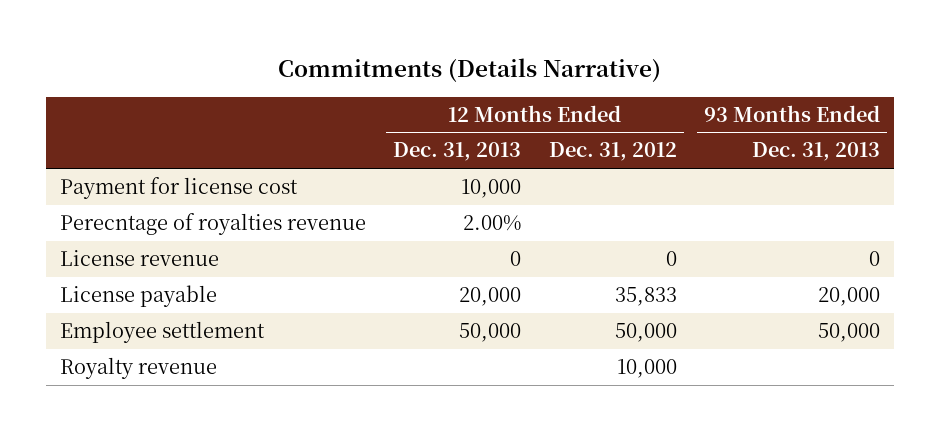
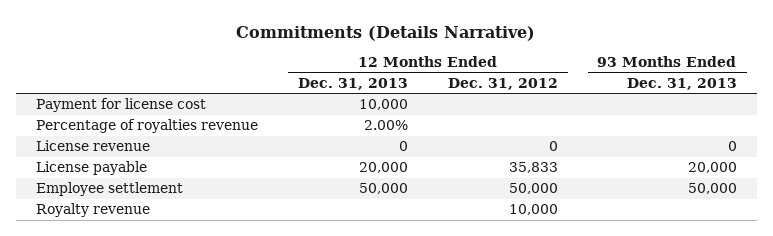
[59,213,366,236] Perecntage of royalties revenue -> [35,119,258,134] Percentage of royalties revenue

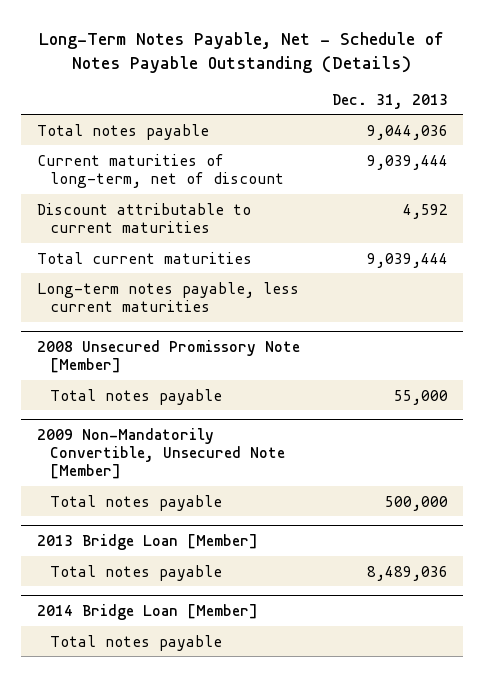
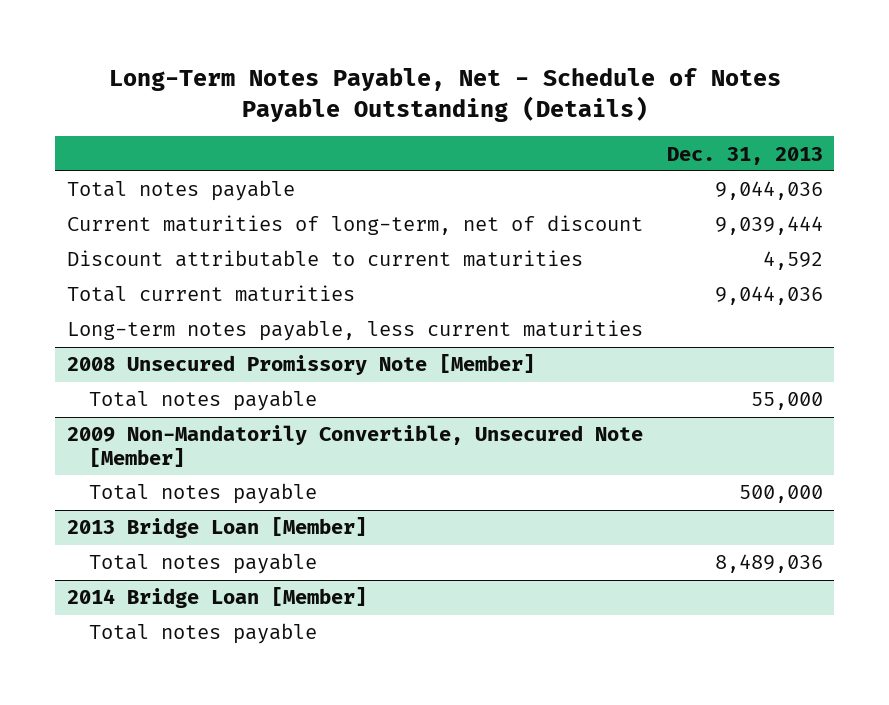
[366,252,448,268] 9,039,444 -> [714,286,823,306] 9,044,036

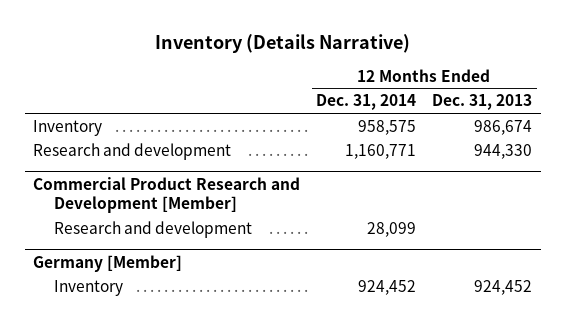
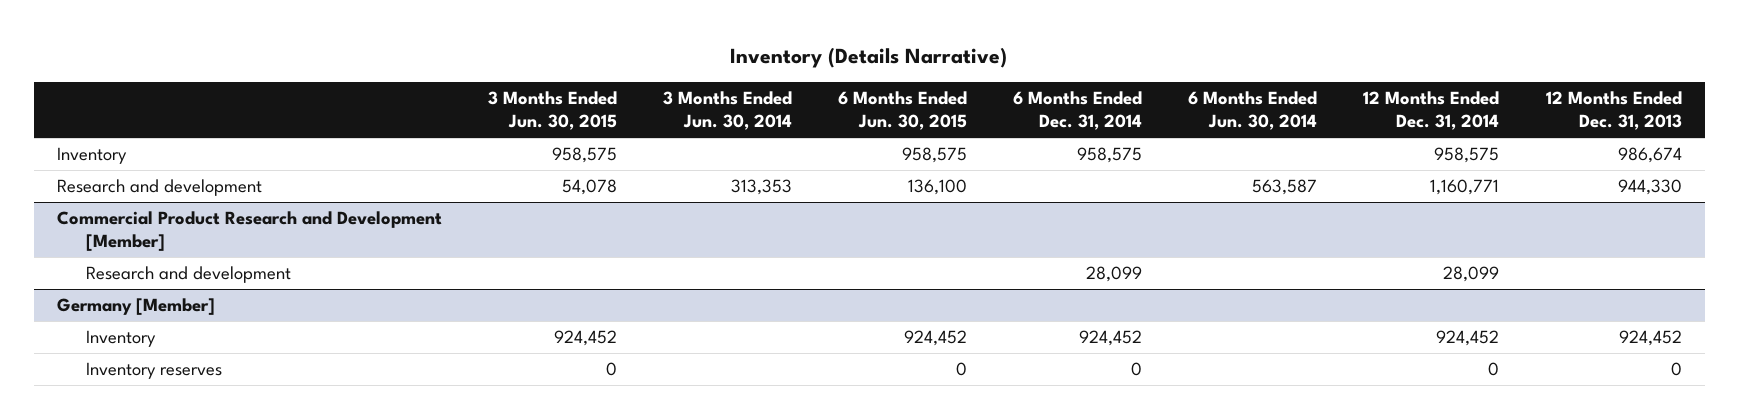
none -> [488,91,618,131] 3 Months Ended Jun. 30, 2015
none -> [663,91,793,131] 3 Months Ended Jun. 30, 2014
none -> [838,91,968,131] 6 Months Ended Jun. 30, 2015
none -> [1013,91,1143,131] 6 Months Ended Dec. 31, 2014
none -> [1188,91,1318,131] 6 Months Ended Jun. 30, 2014
none -> [85,362,222,380] Inventory reserves

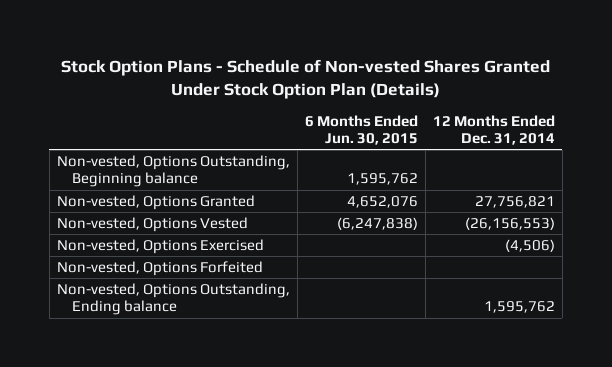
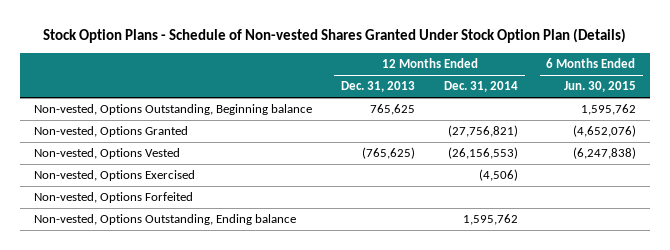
none -> [341,81,416,93] Dec. 31, 2013
[346,195,418,208] 4,652,076 -> [572,125,636,138] (4,652,076)
[474,195,555,208] 27,756,821 -> [447,125,518,138] (27,756,821)

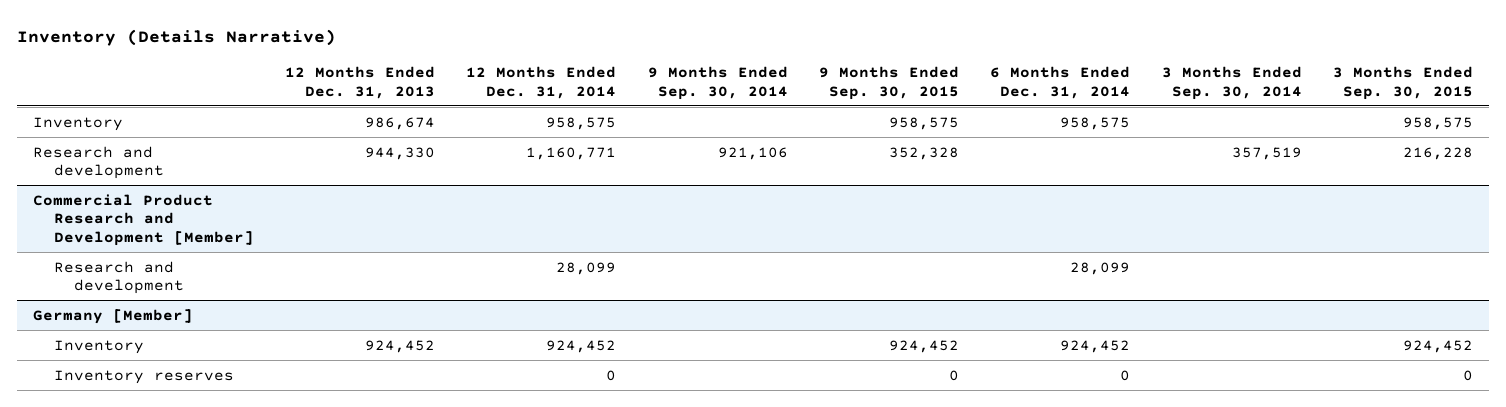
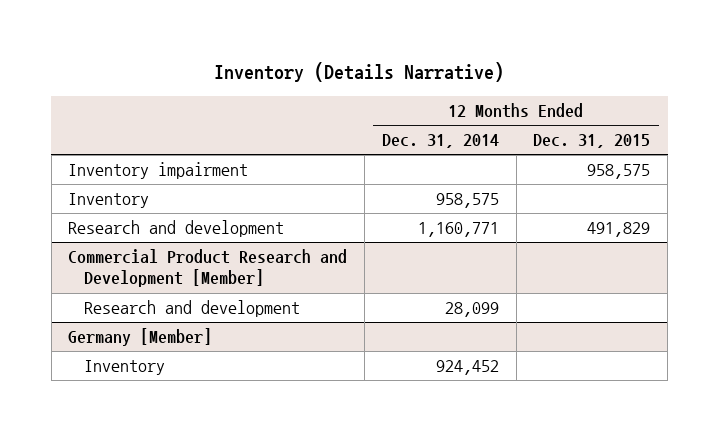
[284,66,435,99] 12 Months Ended Dec. 31, 2013 -> none
[647,66,788,100] 9 Months Ended Sep. 30, 2014 -> none
[818,66,959,100] 9 Months Ended Sep. 30, 2015 -> none
[990,66,1131,99] 6 Months Ended Dec. 31, 2014 -> none
[1161,66,1302,100] 3 Months Ended Sep. 30, 2014 -> none
[1332,66,1473,100] 3 Months Ended Sep. 30, 2015 -> none
none -> [533,134,651,149] Dec. 31, 2015
none -> [68,162,249,180] Inventory impairment
[53,369,234,384] Inventory reserves -> none

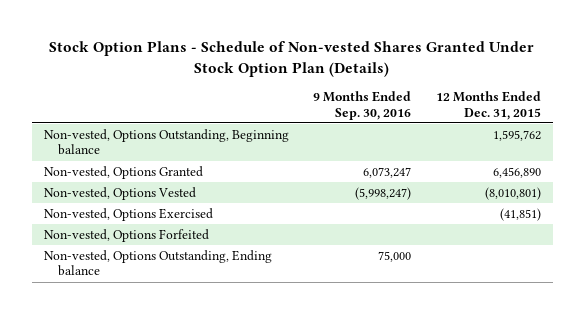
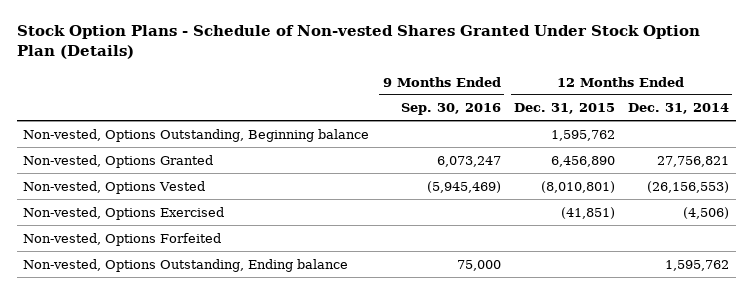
none -> [628,103,730,115] Dec. 31, 2014
[355,186,412,200] (5,998,247) -> [426,180,501,193] (5,945,469)

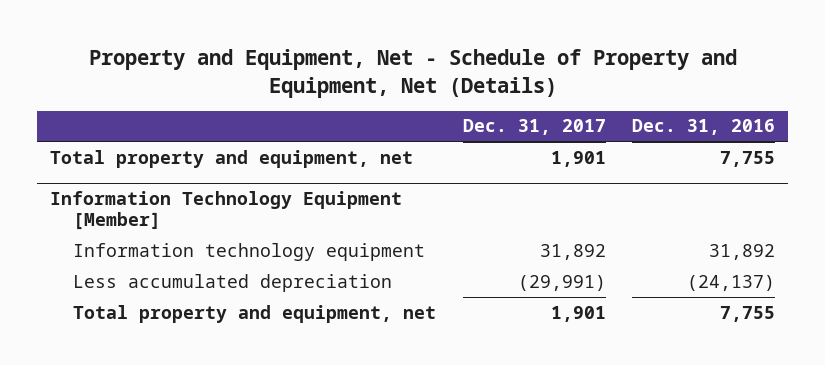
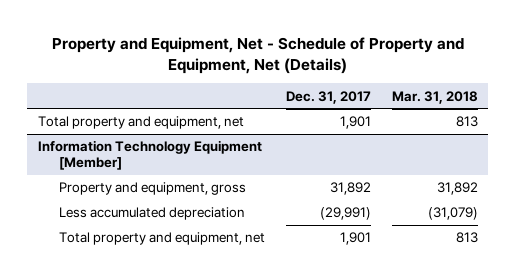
[632,119,776,136] Dec. 31, 2016 -> none
none -> [391,90,478,104] Mar. 31, 2018
[73,242,426,261] Information technology equipment -> [58,182,246,196] Property and equipment, gross

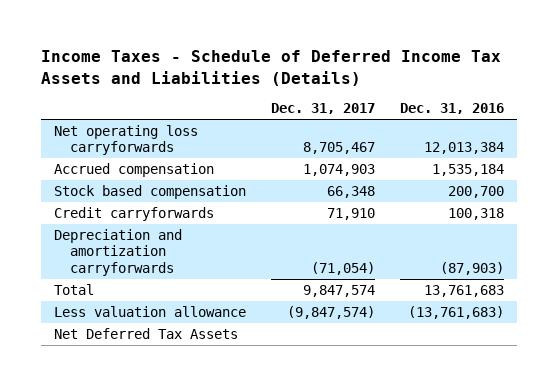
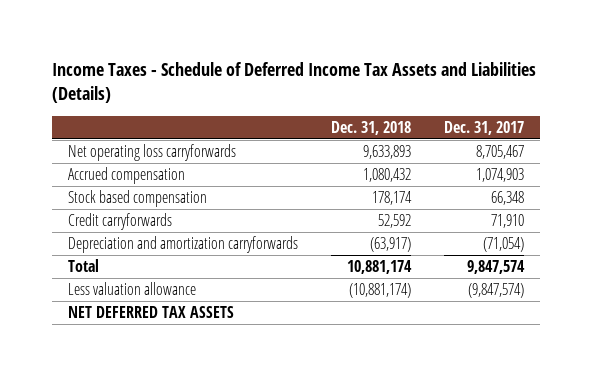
[400,103,505,115] Dec. 31, 2016 -> none
none -> [330,120,411,135] Dec. 31, 2018
[53,327,238,339] Net Deferred Tax Assets -> [68,306,235,319] NET DEFERRED TAX ASSETS

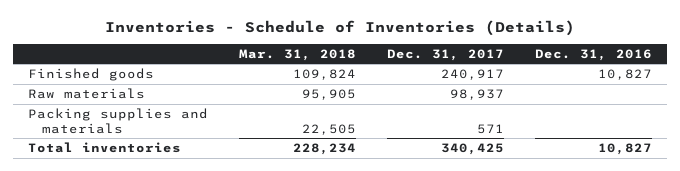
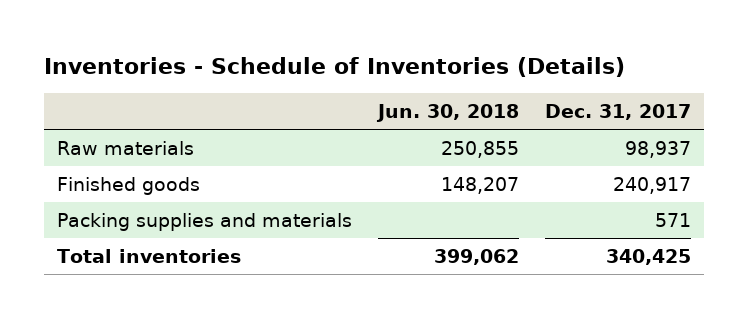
[239,48,357,61] Mar. 31, 2018 -> none
[534,48,652,61] Dec. 31, 2016 -> none
none -> [375,104,519,123] Jun. 30, 2018
[28,68,155,82] Finished goods -> [56,177,200,196] Finished goods

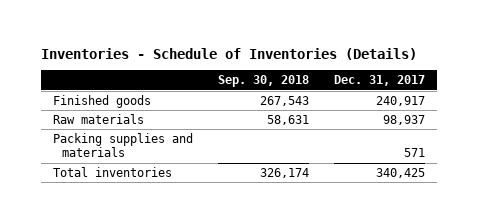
[375,104,519,123] Jun. 30, 2018 -> none
none -> [218,75,310,88] Sep. 30, 2018
[56,141,194,156] Raw materials -> [53,113,145,124] Raw materials

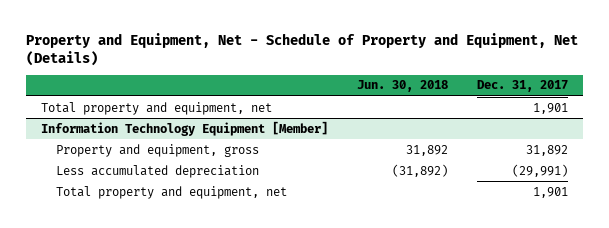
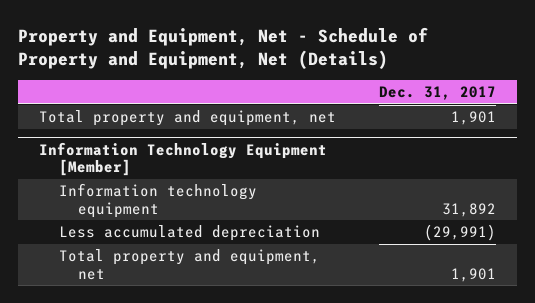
[356,80,448,93] Jun. 30, 2018 -> none
[56,143,260,157] Property and equipment, gross -> [58,183,257,218] Information technology equipment

